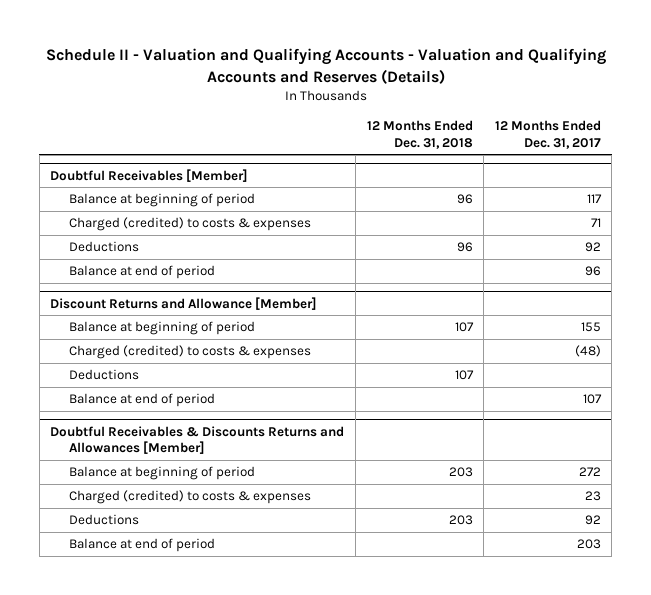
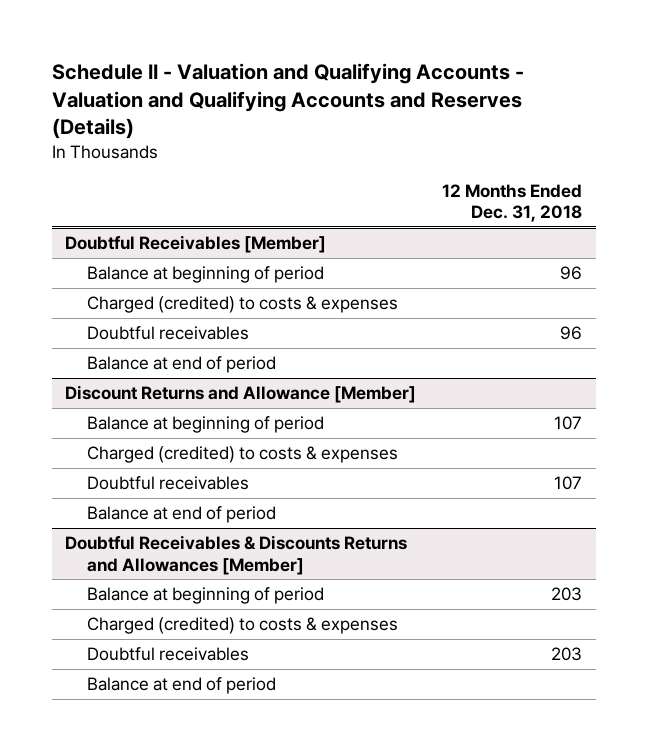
[494,120,601,149] 12 Months Ended Dec. 31, 2017 -> none
[68,241,139,253] Deductions -> [87,326,250,341] Doubtful receivables
[68,369,139,381] Deductions -> [87,476,250,491] Doubtful receivables
[68,514,139,526] Deductions -> [87,647,250,662] Doubtful receivables

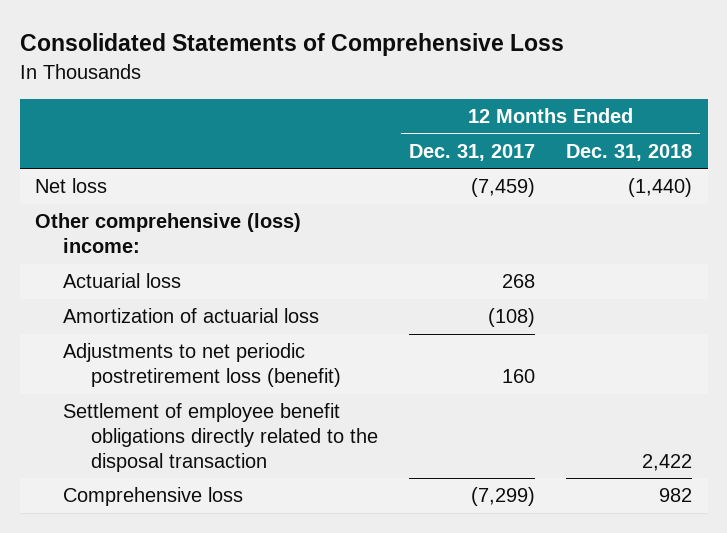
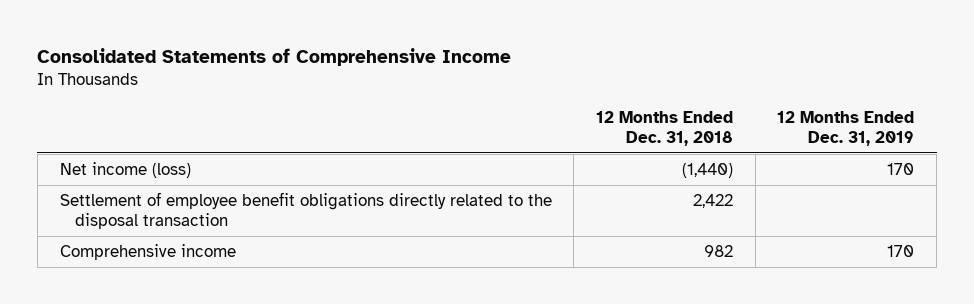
[19,33,564,57] Consolidated Statements of Comprehensive Loss -> [37,48,512,67] Consolidated Statements of Comprehensive Income
[409,143,536,161] Dec. 31, 2017 -> none
none -> [777,110,915,146] 12 Months Ended Dec. 31, 2019
[35,213,302,254] Other comprehensive (loss) income: -> none
[63,273,182,289] Actuarial loss -> none
[63,308,320,324] Amortization of actuarial loss -> none
[63,343,342,388] Adjustments to net periodic postretirement loss (benefit) -> none
[35,178,108,194] Net loss -> [59,162,191,179] Net income (loss)
[63,487,244,507] Comprehensive loss -> [59,244,236,261] Comprehensive income

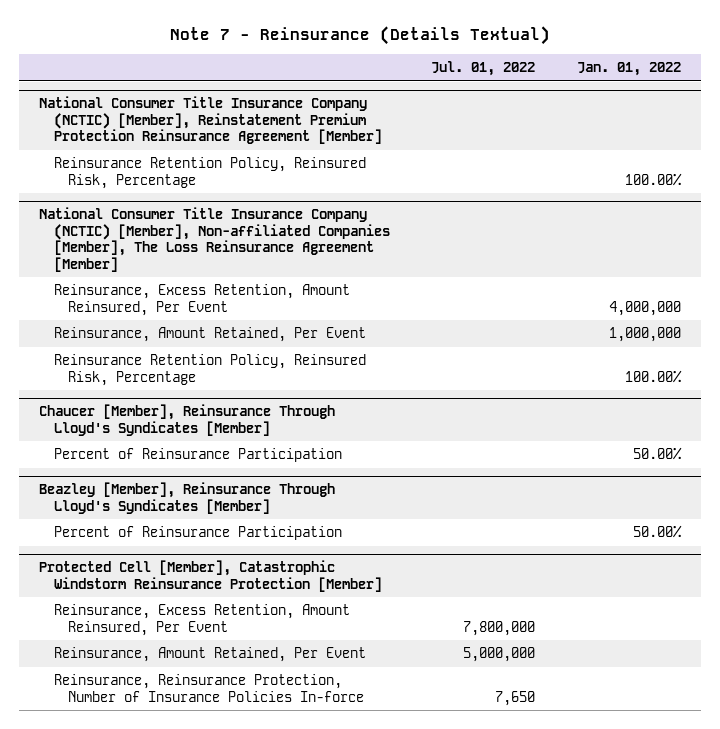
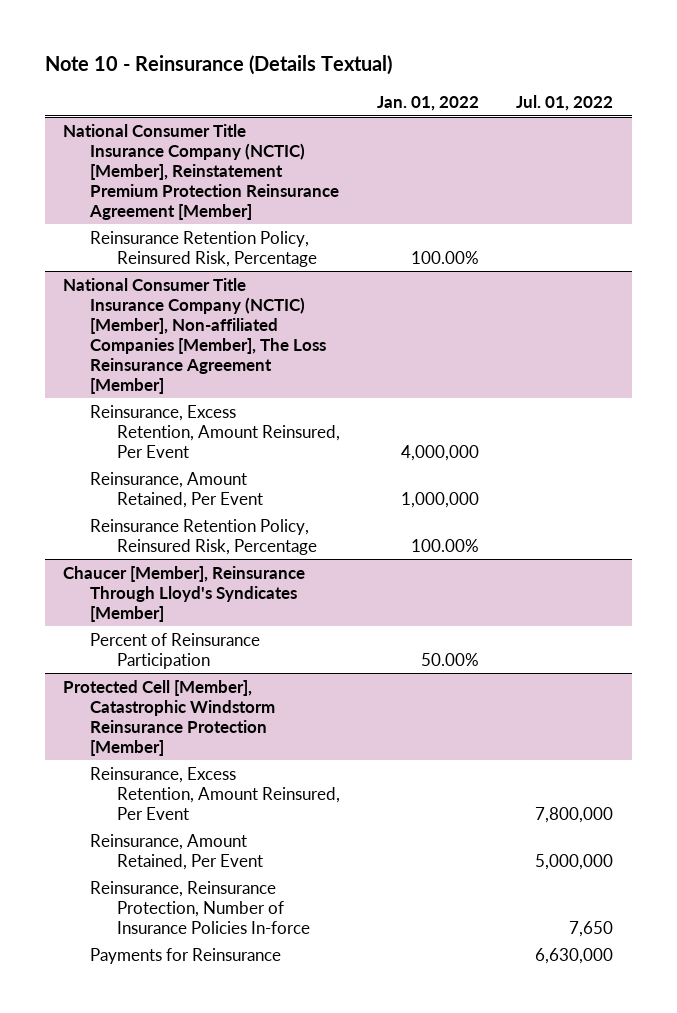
[170,26,551,46] Note 7 - Reinsurance (Details Textual) -> [44,55,392,76] Note 10 - Reinsurance (Details Textual)
[39,482,336,514] Beazley [Member], Reinsurance Through Lloyd's Syndicates [Member] -> none
[53,526,342,541] Percent of Reinsurance Participation -> none
none -> [90,947,282,964] Payments for Reinsurance

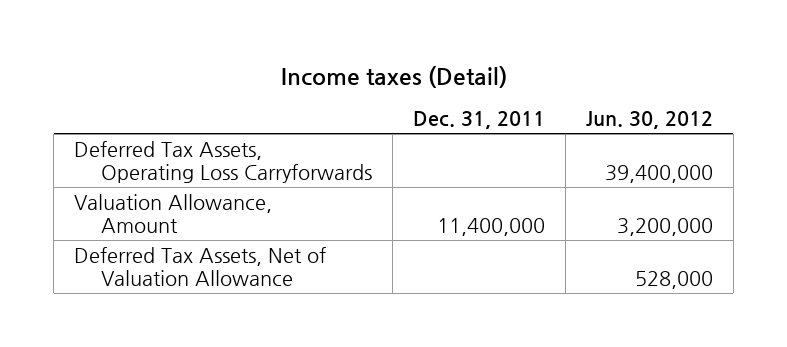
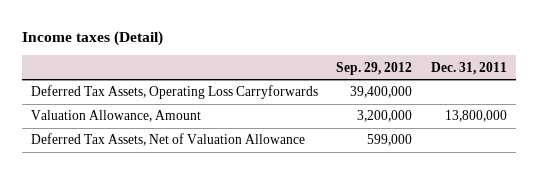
[585,110,713,129] Jun. 30, 2012 -> none
none -> [336,61,413,75] Sep. 29, 2012
[437,217,546,236] 11,400,000 -> [445,110,508,123] 13,800,000

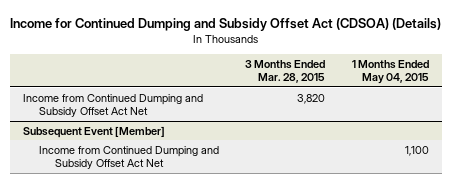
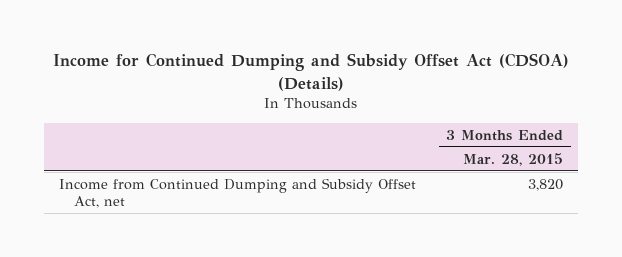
[351,59,429,85] 1 Months Ended May 04, 2015 -> none
[23,125,166,138] Subsequent Event [Member] -> none
[39,145,220,170] Income from Continued Dumping and Subsidy Offset Act Net -> none
[23,93,204,118] Income from Continued Dumping and Subsidy Offset Act Net -> [58,177,416,208] Income from Continued Dumping and Subsidy Offset Act, net

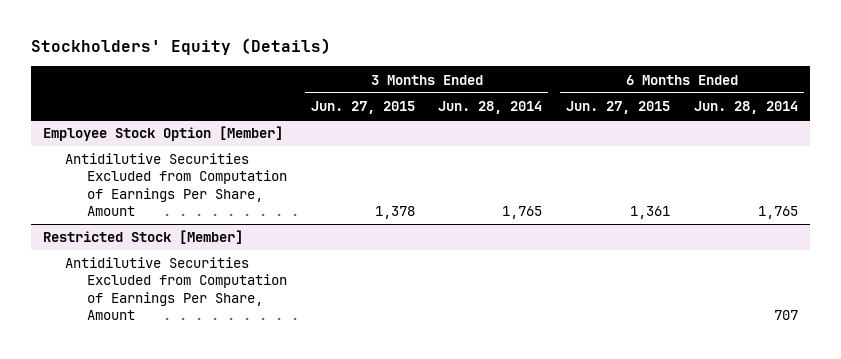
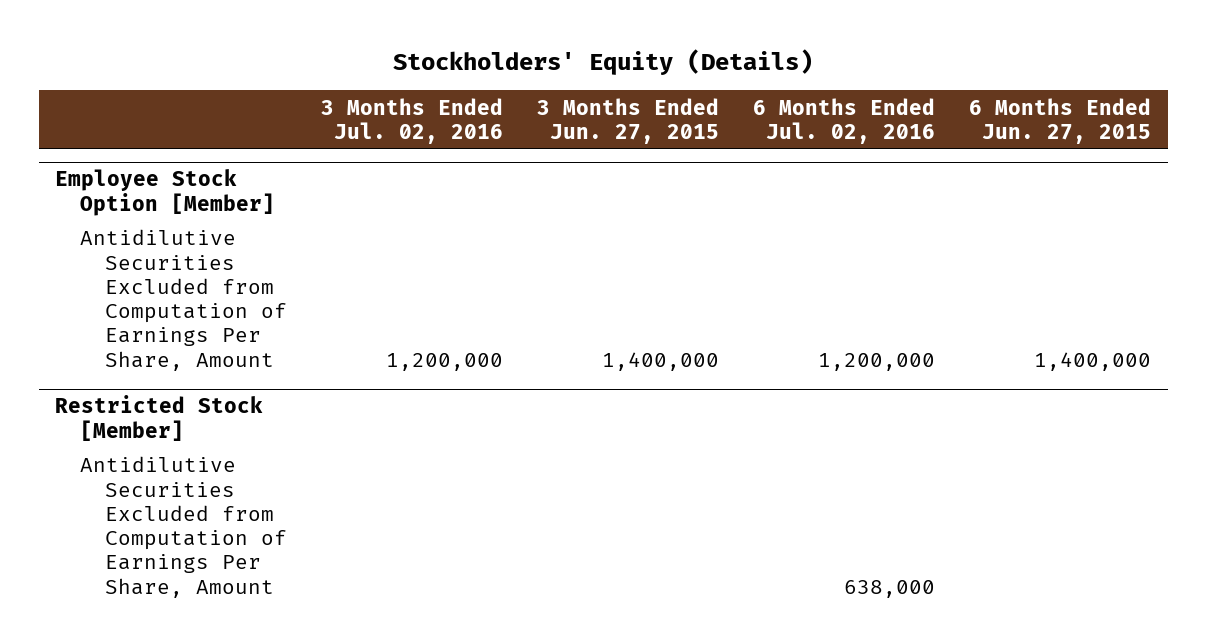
[438,101,543,115] Jun. 28, 2014 -> none
[694,101,799,115] Jun. 28, 2014 -> none
none -> [321,97,504,144] 3 Months Ended Jul. 02, 2016
none -> [752,97,935,144] 6 Months Ended Jul. 02, 2016
[374,205,415,219] 1,378 -> [601,351,719,371] 1,400,000
[630,205,671,219] 1,361 -> [1033,351,1151,371] 1,400,000

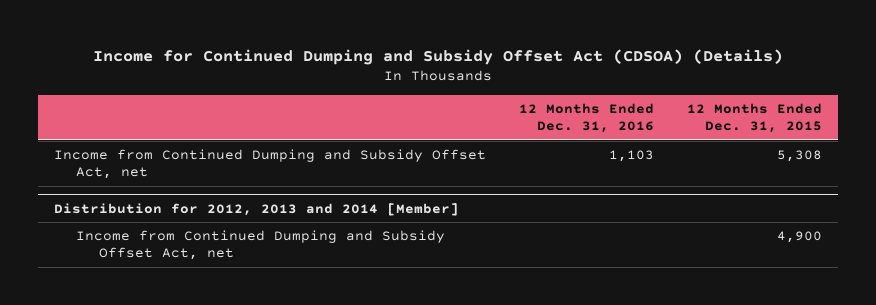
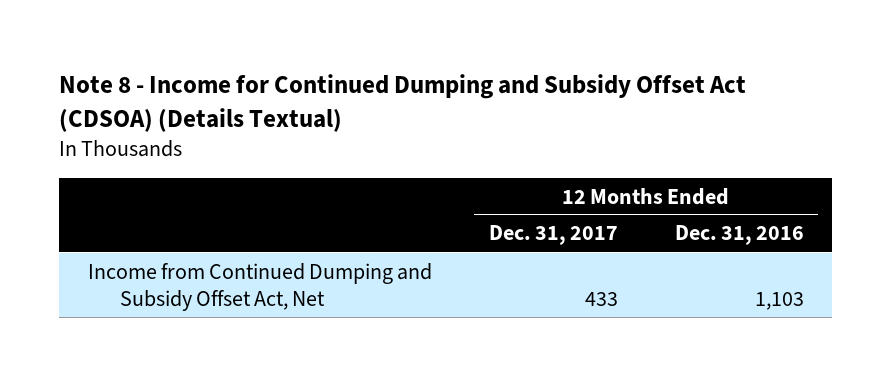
[92,48,783,65] Income for Continued Dumping and Subsidy Offset Act (CDSOA) (Details) -> [59,73,747,132] Note 8 - Income for Continued Dumping and Subsidy Offset Act (CDSOA) (Details Textual)
[686,103,822,134] 12 Months Ended Dec. 31, 2015 -> none
none -> [488,225,618,246] Dec. 31, 2017
[54,202,460,216] Distribution for 2012, 2013 and 2014 [Member] -> none
[76,230,446,261] Income from Continued Dumping and Subsidy Offset Act, net -> none
[54,149,487,180] Income from Continued Dumping and Subsidy Offset Act, net -> [87,262,432,312] Income from Continued Dumping and Subsidy Offset Act, Net

